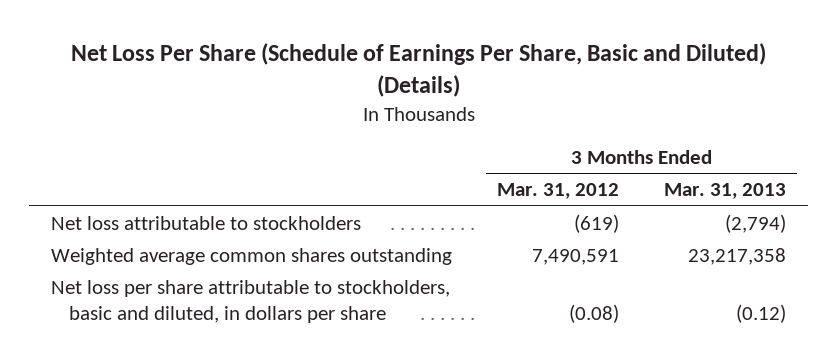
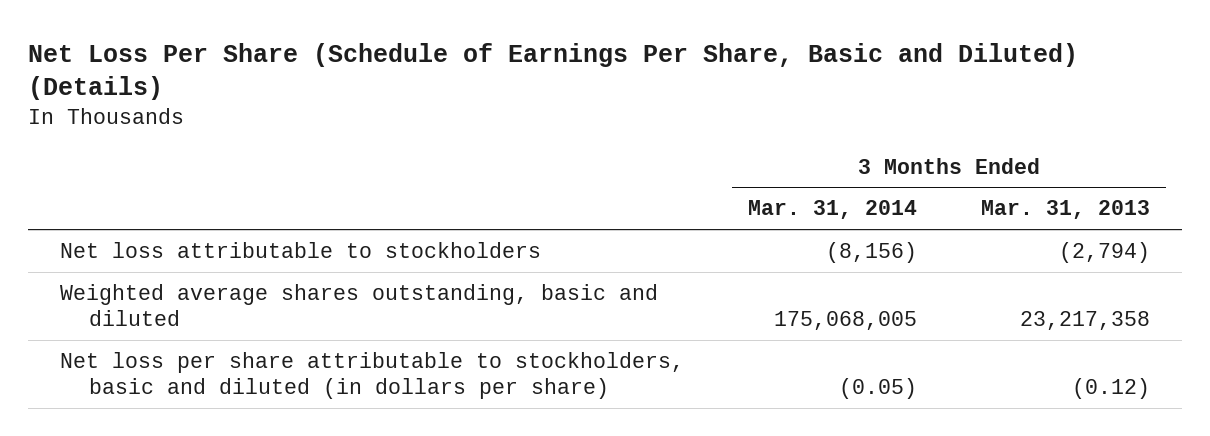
[497,183,620,200] Mar. 31, 2012 -> none
none -> [748,200,918,220] Mar. 31, 2014
[51,247,453,265] Weighted average common shares outstanding -> [60,284,659,326] Weighted average shares outstanding, basic and diluted
[51,279,451,323] Net loss per share attributable to stockholders, basic and diluted, in dollars per share -> [60,352,685,399] Net loss per share attributable to stockholders, basic and diluted (in dollars per share)

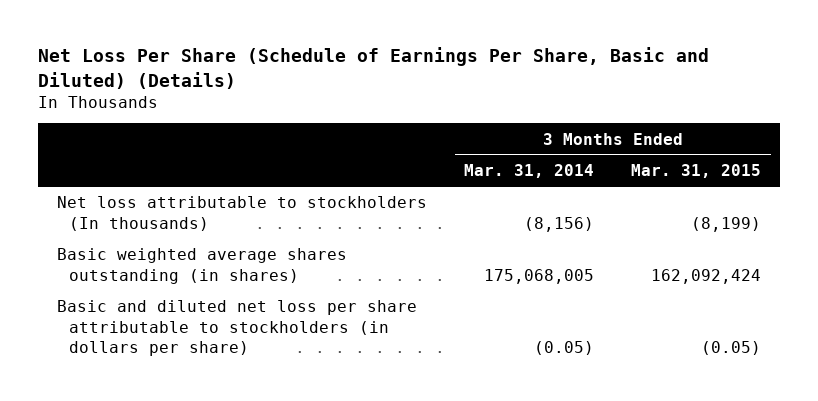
[980,200,1150,220] Mar. 31, 2013 -> none
none -> [631,164,762,179] Mar. 31, 2015
[60,242,542,259] Net loss attributable to stockholders -> [56,196,427,231] Net loss attributable to stockholders (In thousands)
[60,284,659,326] Weighted average shares outstanding, basic and diluted -> [56,248,347,284] Basic weighted average shares outstanding (in shares)
[60,352,685,399] Net loss per share attributable to stockholders, basic and diluted (in dollars per share) -> [56,300,417,357] Basic and diluted net loss per share attributable to stockholders (in dollars per share)

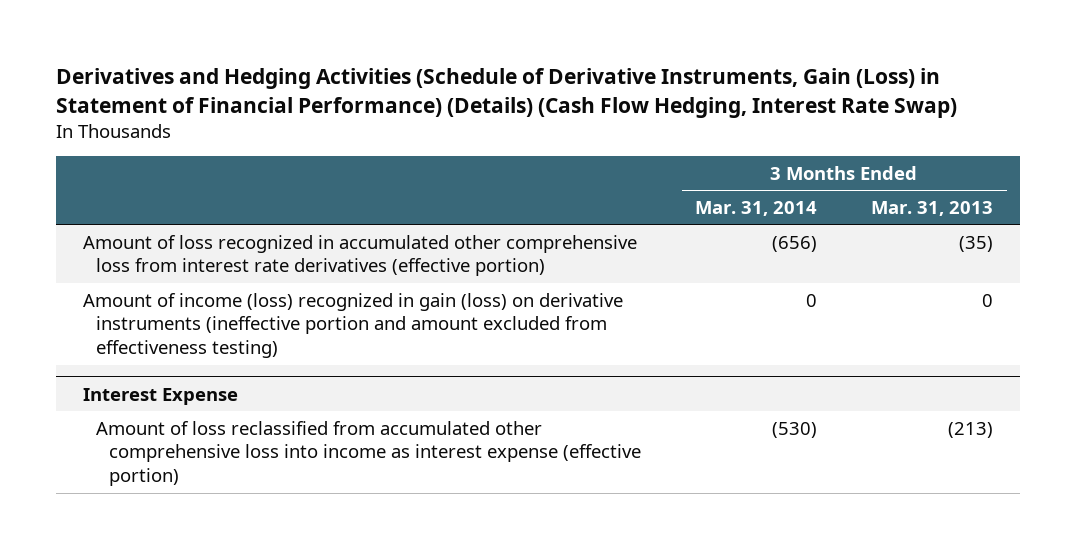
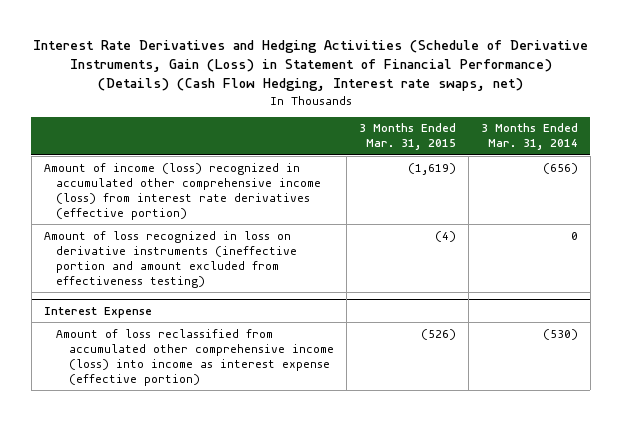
[55,68,957,118] Derivatives and Hedging Activities (Schedule of Derivative Instruments, Gain (Loss) in Statement of Financial Performance) (Details) (Cash Flow Hedging, Interest Rate Swap) -> [32,40,588,92] Interest Rate Derivatives and Hedging Activities (Schedule of Derivative Instruments, Gain (Loss) in Statement of Financial Performance) (Details) (Cash Flow Hedging, Interest rate swaps, net)
[871,200,994,216] Mar. 31, 2013 -> none
none -> [359,123,457,151] 3 Months Ended Mar. 31, 2015
[82,234,637,277] Amount of loss recognized in accumulated other comprehensive loss from interest rate derivatives (effective portion) -> [43,162,322,220] Amount of income (loss) recognized in accumulated other comprehensive income (loss) from interest rate derivatives (effective portion)
[82,292,623,359] Amount of income (loss) recognized in gain (loss) on derivative instruments (ineffective portion and amount excluded from effectiveness testing) -> [43,230,298,288] Amount of loss recognized in loss on derivative instruments (ineffective portion and amount excluded from effectiveness testing)
[95,420,642,487] Amount of loss reclassified from accumulated other comprehensive loss into income as interest expense (effective portion) -> [56,328,335,386] Amount of loss reclassified from accumulated other comprehensive income (loss) into income as interest expense (effective portion)

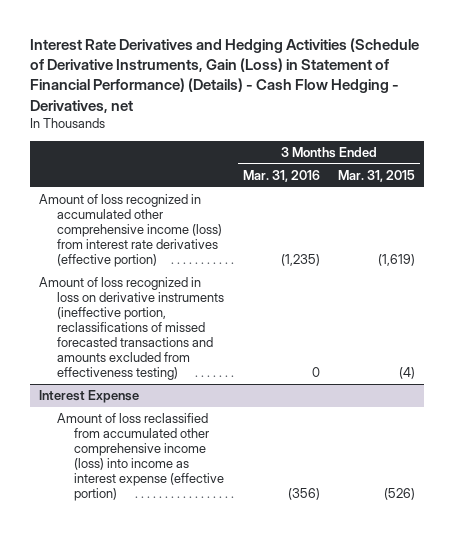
[32,40,588,92] Interest Rate Derivatives and Hedging Activities (Schedule of Derivative Instruments, Gain (Loss) in Statement of Financial Performance) (Details) (Cash Flow Hedging, Interest rate swaps, net) -> [30,38,420,113] Interest Rate Derivatives and Hedging Activities (Schedule of Derivative Instruments, Gain (Loss) in Statement of Financial Performance) (Details) - Cash Flow Hedging - Derivatives, net
[480,123,578,151] 3 Months Ended Mar. 31, 2014 -> none
none -> [242,169,320,182] Mar. 31, 2016
[43,162,322,220] Amount of income (loss) recognized in accumulated other comprehensive income (loss) from interest rate derivatives (effective portion) -> [39,194,222,268] Amount of loss recognized in accumulated other comprehensive income (loss) from interest rate derivatives (effective portion)
[43,230,298,288] Amount of loss recognized in loss on derivative instruments (ineffective portion and amount excluded from effectiveness testing) -> [39,277,224,381] Amount of loss recognized in loss on derivative instruments (ineffective portion, reclassifications of missed forecasted transactions and amounts excluded from effectiveness testing)

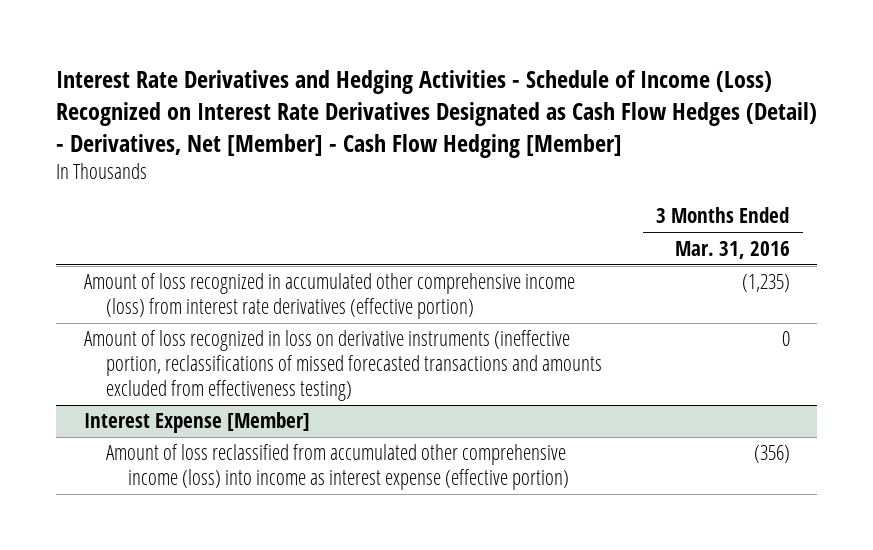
[30,38,420,113] Interest Rate Derivatives and Hedging Activities (Schedule of Derivative Instruments, Gain (Loss) in Statement of Financial Performance) (Details) - Cash Flow Hedging - Derivatives, net -> [56,70,818,158] Interest Rate Derivatives and Hedging Activities - Schedule of Income (Loss) Recognized on Interest Rate Derivatives Designated as Cash Flow Hedges (Detail) - Derivatives, Net [Member] - Cash Flow Hedging [Member]
[338,169,416,182] Mar. 31, 2015 -> none
[39,390,140,404] Interest Expense -> [83,412,310,434] Interest Expense [Member]

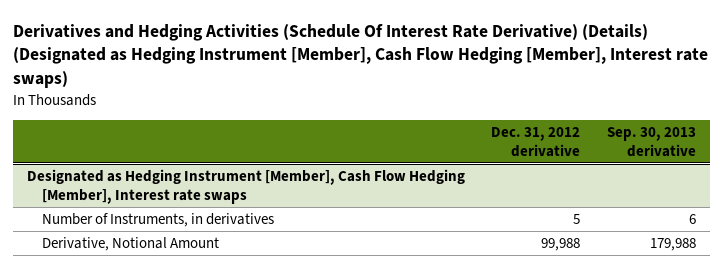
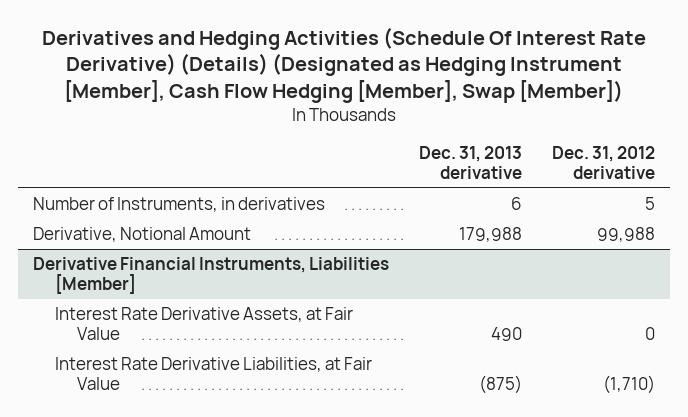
[13,23,709,89] Derivatives and Hedging Activities (Schedule Of Interest Rate Derivative) (Details) (Designated as Hedging Instrument [Member], Cash Flow Hedging [Member], Interest rate swaps) -> [41,26,646,103] Derivatives and Hedging Activities (Schedule Of Interest Rate Derivative) (Details) (Designated as Hedging Instrument [Member], Cash Flow Hedging [Member], Swap [Member])
[607,126,697,157] Sep. 30, 2013 derivative -> none
none -> [418,146,522,180] Dec. 31, 2013 derivative
[26,168,465,204] Designated as Hedging Instrument [Member], Cash Flow Hedging [Member], Interest rate swaps -> none
none -> [32,257,389,295] Derivative Financial Instruments, Liabilities [Member]
none -> [54,307,353,341] Interest Rate Derivative Assets, at Fair Value
none -> [54,357,372,391] Interest Rate Derivative Liabilities, at Fair Value

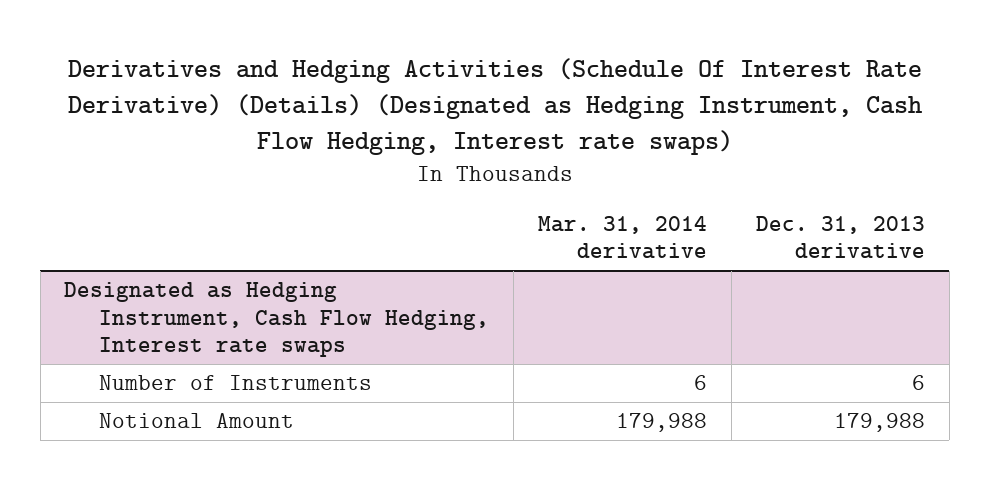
[41,26,646,103] Derivatives and Hedging Activities (Schedule Of Interest Rate Derivative) (Details) (Designated as Hedging Instrument [Member], Cash Flow Hedging [Member], Swap [Member]) -> [67,57,923,156] Derivatives and Hedging Activities (Schedule Of Interest Rate Derivative) (Details) (Designated as Hedging Instrument, Cash Flow Hedging, Interest rate swaps)
[551,146,655,180] Dec. 31, 2012 derivative -> none
none -> [538,215,708,260] Mar. 31, 2014 derivative
[32,257,389,295] Derivative Financial Instruments, Liabilities [Member] -> none
[54,307,353,341] Interest Rate Derivative Assets, at Fair Value -> none
[54,357,372,391] Interest Rate Derivative Liabilities, at Fair Value -> none
none -> [64,282,490,358] Designated as Hedging Instrument, Cash Flow Hedging, Interest rate swaps
[32,197,325,213] Number of Instruments, in derivatives -> [99,375,373,391] Number of Instruments
[32,227,251,243] Derivative, Notional Amount -> [99,413,295,429] Notional Amount

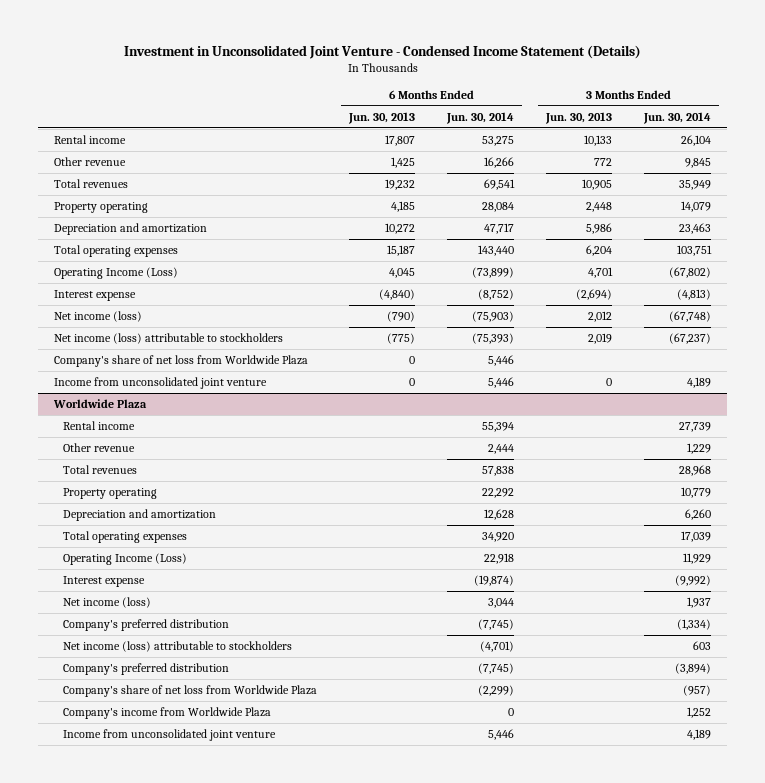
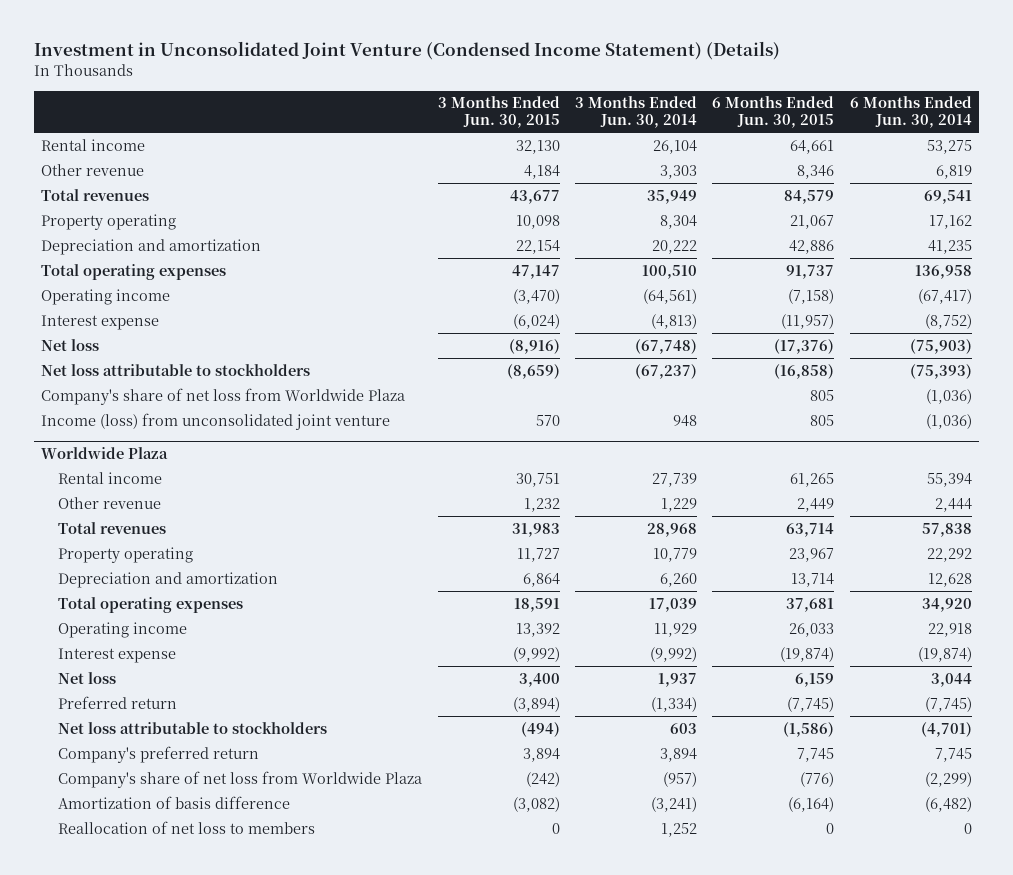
[123,45,641,60] Investment in Unconsolidated Joint Venture - Condensed Income Statement (Details) -> [33,41,780,61] Investment in Unconsolidated Joint Venture (Condensed Income Statement) (Details)
[348,111,416,124] Jun. 30, 2013 -> none
[545,111,613,124] Jun. 30, 2013 -> none
none -> [437,96,560,129] 3 Months Ended Jun. 30, 2015
none -> [712,96,835,129] 6 Months Ended Jun. 30, 2015
[484,157,515,169] 16,266 -> [935,164,972,179] 6,819
[685,158,712,169] 9,845 -> [660,164,698,179] 3,303
[482,202,515,213] 28,084 -> [928,214,972,229] 17,162
[681,201,712,213] 14,079 -> [660,214,698,229] 8,304
[484,223,515,235] 47,717 -> [927,239,972,254] 41,235
[679,223,712,235] 23,463 -> [652,239,698,254] 20,222
[478,245,515,257] 143,440 -> [914,264,972,279] 136,958
[677,245,713,257] 103,751 -> [642,264,698,279] 100,510
[53,267,178,280] Operating Income (Loss) -> [41,288,171,305] Operating income
[472,267,515,279] (73,899) -> [917,288,972,304] (67,417)
[669,267,712,279] (67,802) -> [643,288,698,304] (64,561)
[53,311,142,323] Net income (loss) -> [41,338,100,351] Net loss
[53,333,283,345] Net income (loss) attributable to stockholders -> [41,363,311,376] Net loss attributable to stockholders
[488,355,515,367] 5,446 -> [925,388,972,404] (1,036)
[53,377,267,390] Income from unconsolidated joint venture -> [41,412,391,430] Income (loss) from unconsolidated joint venture
[488,377,515,389] 5,446 -> [925,413,972,429] (1,036)
[687,377,712,389] 4,189 -> [673,414,698,427] 948
[63,553,188,566] Operating Income (Loss) -> [58,621,188,638] Operating income
[63,597,152,609] Net income (loss) -> [58,671,117,684] Net loss
[63,619,230,632] Company's preferred distribution -> [58,695,178,709] Preferred return
[63,641,293,653] Net income (loss) attributable to stockholders -> [58,721,328,734] Net loss attributable to stockholders
[63,663,230,676] Company's preferred distribution -> [58,745,260,763] Company's preferred return
[478,663,515,675] (7,745) -> [934,747,972,762] 7,745
[675,663,712,675] (3,894) -> [660,747,698,762] 3,894
[63,729,277,742] Income from unconsolidated joint venture -> none
none -> [58,795,291,809] Amortization of basis difference
[63,707,272,720] Company's income from Worldwide Plaza -> [58,820,316,834] Reallocation of net loss to members

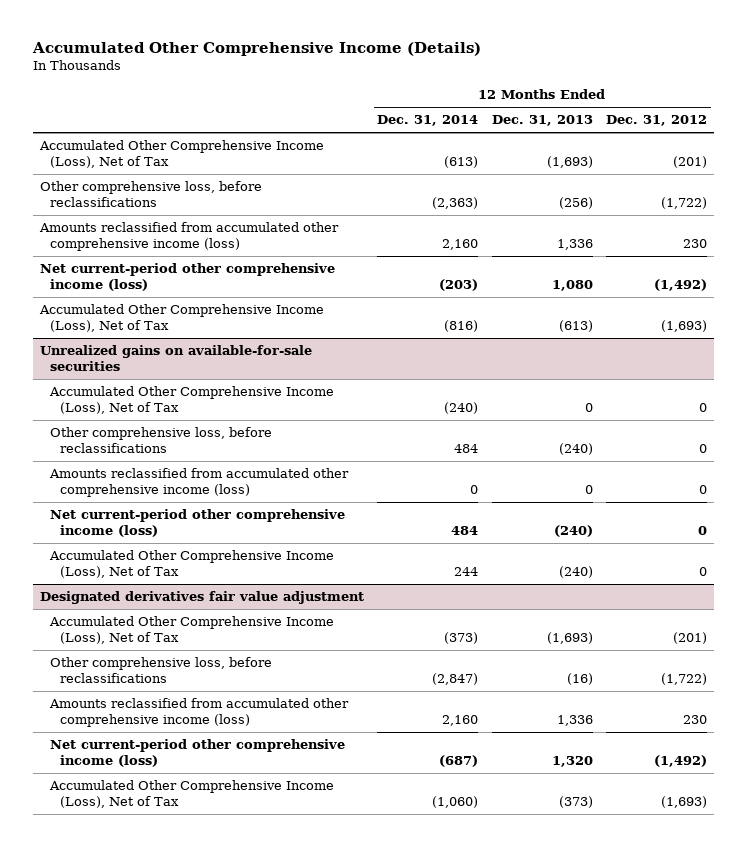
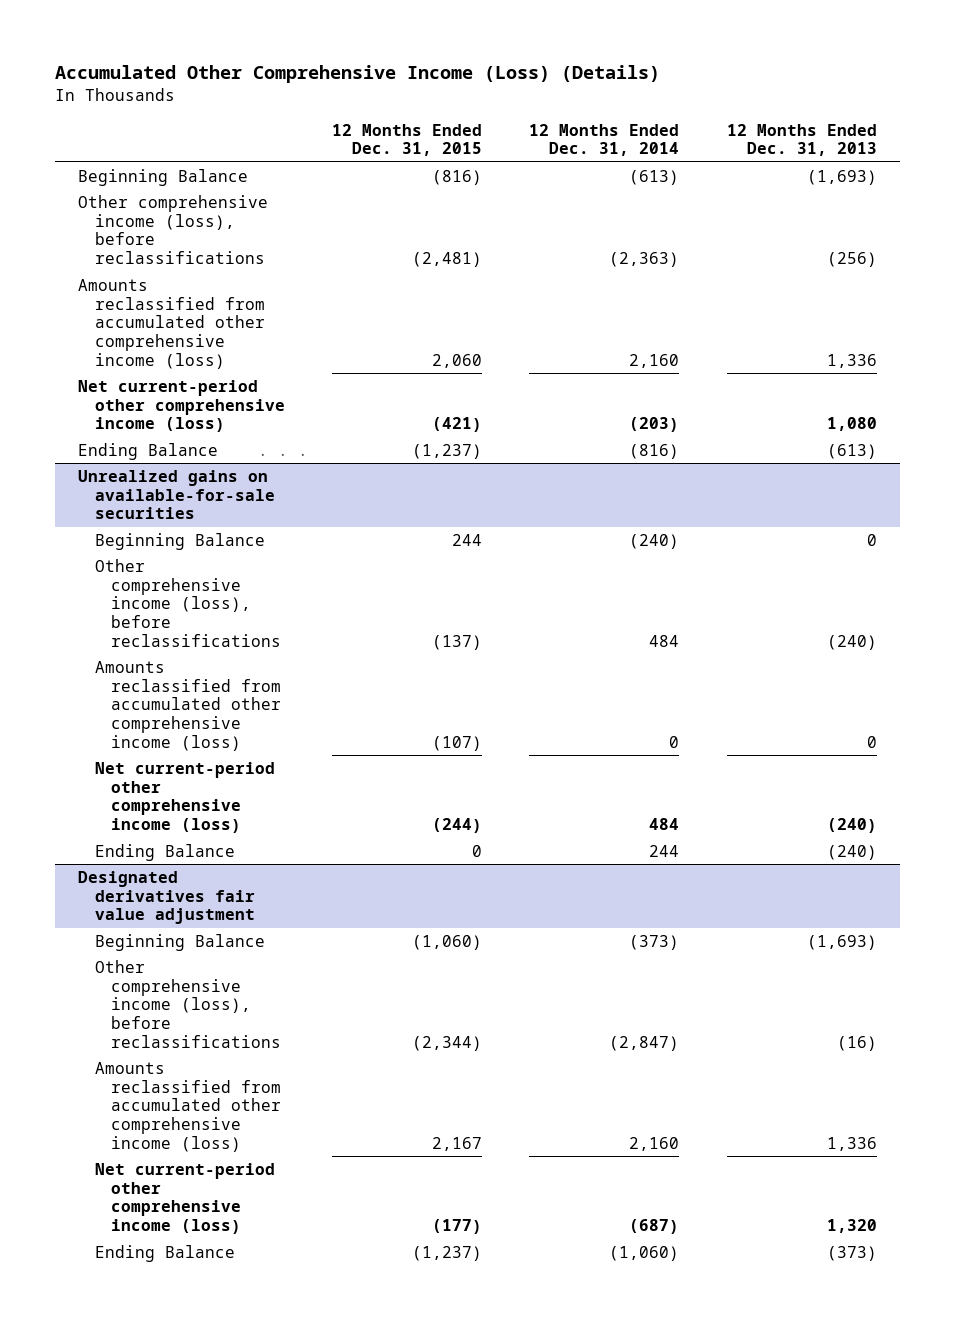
[31,41,481,56] Accumulated Other Comprehensive Income (Details) -> [54,65,660,84] Accumulated Other Comprehensive Income (Loss) (Details)
[606,115,708,127] Dec. 31, 2012 -> none
none -> [331,123,482,157] 12 Months Ended Dec. 31, 2015
[38,140,324,168] Accumulated Other Comprehensive Income (Loss), Net of Tax -> [78,168,249,186] Beginning Balance
[39,181,262,207] Other comprehensive loss, before reclassifications -> [78,194,269,265] Other comprehensive income (loss), before reclassifications
[38,304,324,332] Accumulated Other Comprehensive Income (Loss), Net of Tax -> [78,442,219,460] Ending Balance
[48,386,334,414] Accumulated Other Comprehensive Income (Loss), Net of Tax -> [94,532,265,550] Beginning Balance
[49,427,272,453] Other comprehensive loss, before reclassifications -> [94,558,281,647] Other comprehensive income (loss), before reclassifications
[48,550,334,578] Accumulated Other Comprehensive Income (Loss), Net of Tax -> [94,843,235,861] Ending Balance
[48,616,334,644] Accumulated Other Comprehensive Income (Loss), Net of Tax -> [94,933,265,951] Beginning Balance
[49,657,272,683] Other comprehensive loss, before reclassifications -> [94,959,281,1048] Other comprehensive income (loss), before reclassifications
[48,780,334,808] Accumulated Other Comprehensive Income (Loss), Net of Tax -> [94,1244,235,1262] Ending Balance

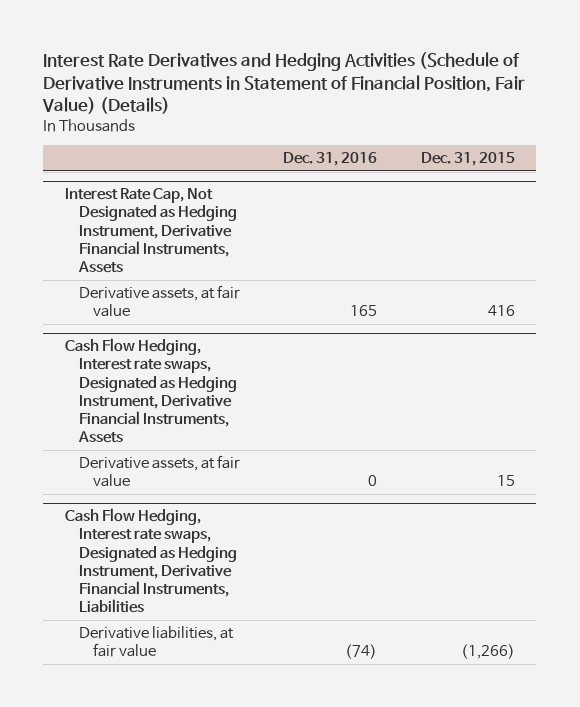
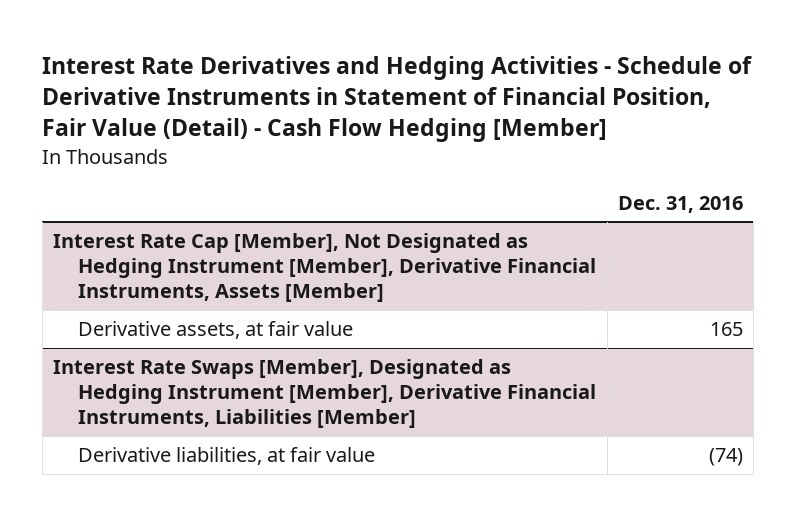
[42,52,526,115] Interest Rate Derivatives and Hedging Activities (Schedule of Derivative Instruments in Statement of Financial Position, Fair Value) (Details) -> [42,55,753,143] Interest Rate Derivatives and Hedging Activities - Schedule of Derivative Instruments in Statement of Financial Position, Fair Value (Detail) - Cash Flow Hedging [Member]
[420,152,515,167] Dec. 31, 2015 -> none
[65,188,238,274] Interest Rate Cap, Not Designated as Hedging Instrument, Derivative Financial Instruments, Assets -> [53,233,597,303] Interest Rate Cap [Member], Not Designated as Hedging Instrument [Member], Derivative Financial Instruments, Assets [Member]
[65,338,238,444] Cash Flow Hedging, Interest rate swaps, Designated as Hedging Instrument, Derivative Financial Instruments, Assets -> none
[79,454,241,488] Derivative assets, at fair value -> none
[65,508,238,614] Cash Flow Hedging, Interest rate swaps, Designated as Hedging Instrument, Derivative Financial Instruments, Liabilities -> [53,359,597,429] Interest Rate Swaps [Member], Designated as Hedging Instrument [Member], Derivative Financial Instruments, Liabilities [Member]

